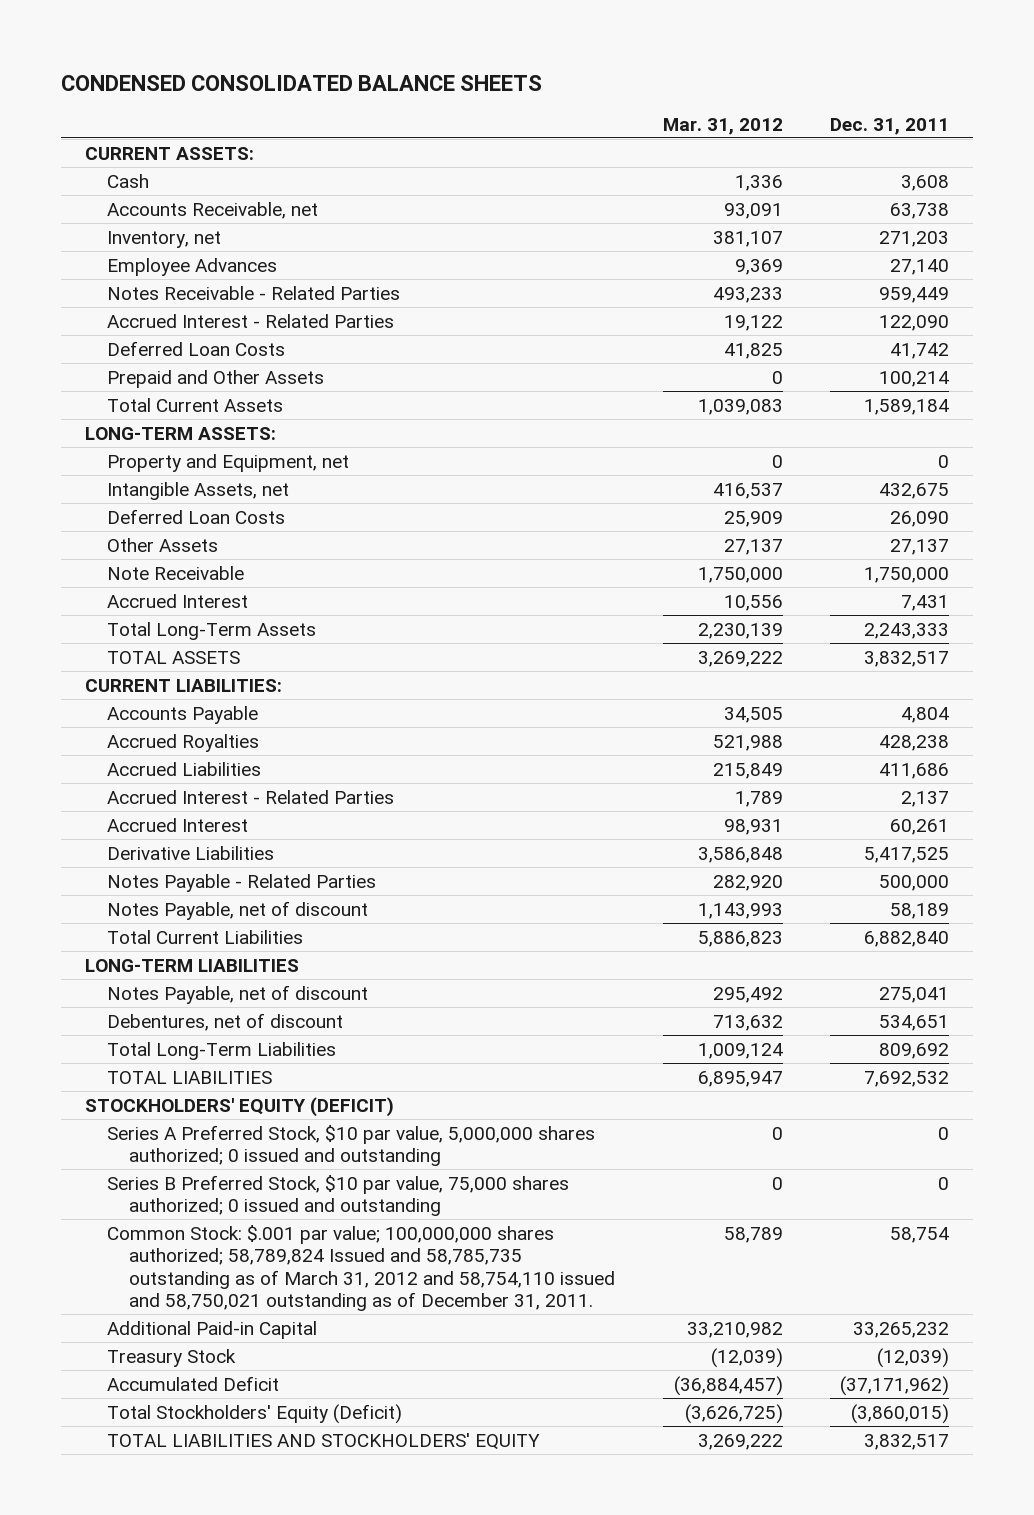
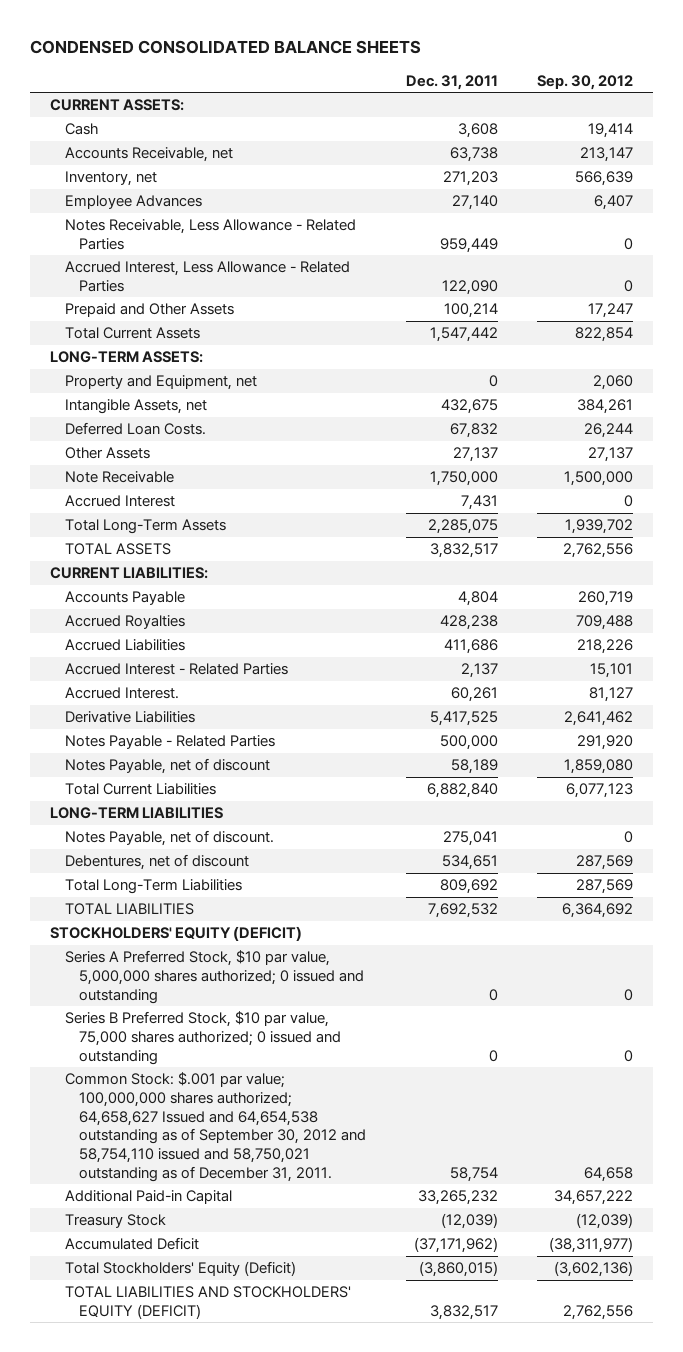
[662,117,783,135] Mar. 31, 2012 -> none
none -> [537,74,634,90] Sep. 30, 2012
[107,340,286,356] Deferred Loan Costs -> none
[107,285,401,300] Notes Receivable - Related Parties -> [64,219,356,250] Notes Receivable, Less Allowance - Related Parties
[107,313,395,328] Accrued Interest - Related Parties -> [64,261,350,292] Accrued Interest, Less Allowance - Related Parties
[863,398,949,415] 1,589,184 -> [429,327,498,343] 1,547,442
[107,508,286,524] Deferred Loan Costs -> [64,422,206,436] Deferred Loan Costs.
[889,510,949,527] 26,090 -> [449,423,498,439] 67,832
[863,622,949,639] 2,243,333 -> [427,519,498,535] 2,285,075
[107,817,249,832] Accrued Interest -> [64,687,179,700] Accrued Interest.
[107,984,369,1004] Notes Payable, net of discount -> [64,830,274,847] Notes Payable, net of discount.
[107,1224,616,1312] Common Stock: $.001 par value; 100,000,000 shares authorized; 58,789,824 Issued and 58,785,735 outstanding as of March 31, 2012 and 58,754,110 issued and 58,750,021 outstanding as of December 31, 2011. -> [64,1072,367,1182] Common Stock: $.001 par value; 100,000,000 shares authorized; 64,658,627 Issued and 64,654,538 outstanding as of September 30, 2012 and 58,754,110 issued and 58,750,021 outstanding as of December 31, 2011.
[107,1432,541,1450] TOTAL LIABILITIES AND STOCKHOLDERS' EQUITY -> [64,1286,351,1319] TOTAL LIABILITIES AND STOCKHOLDERS' EQUITY (DEFICIT)

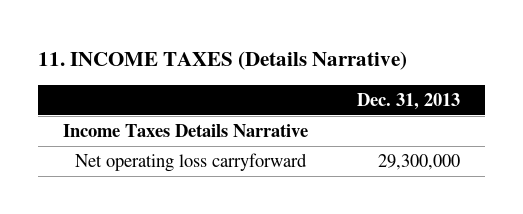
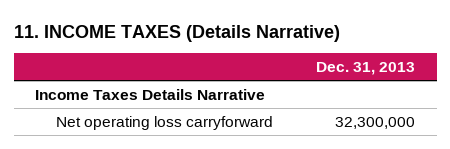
[378,154,461,171] 29,300,000 -> [334,116,415,129] 32,300,000

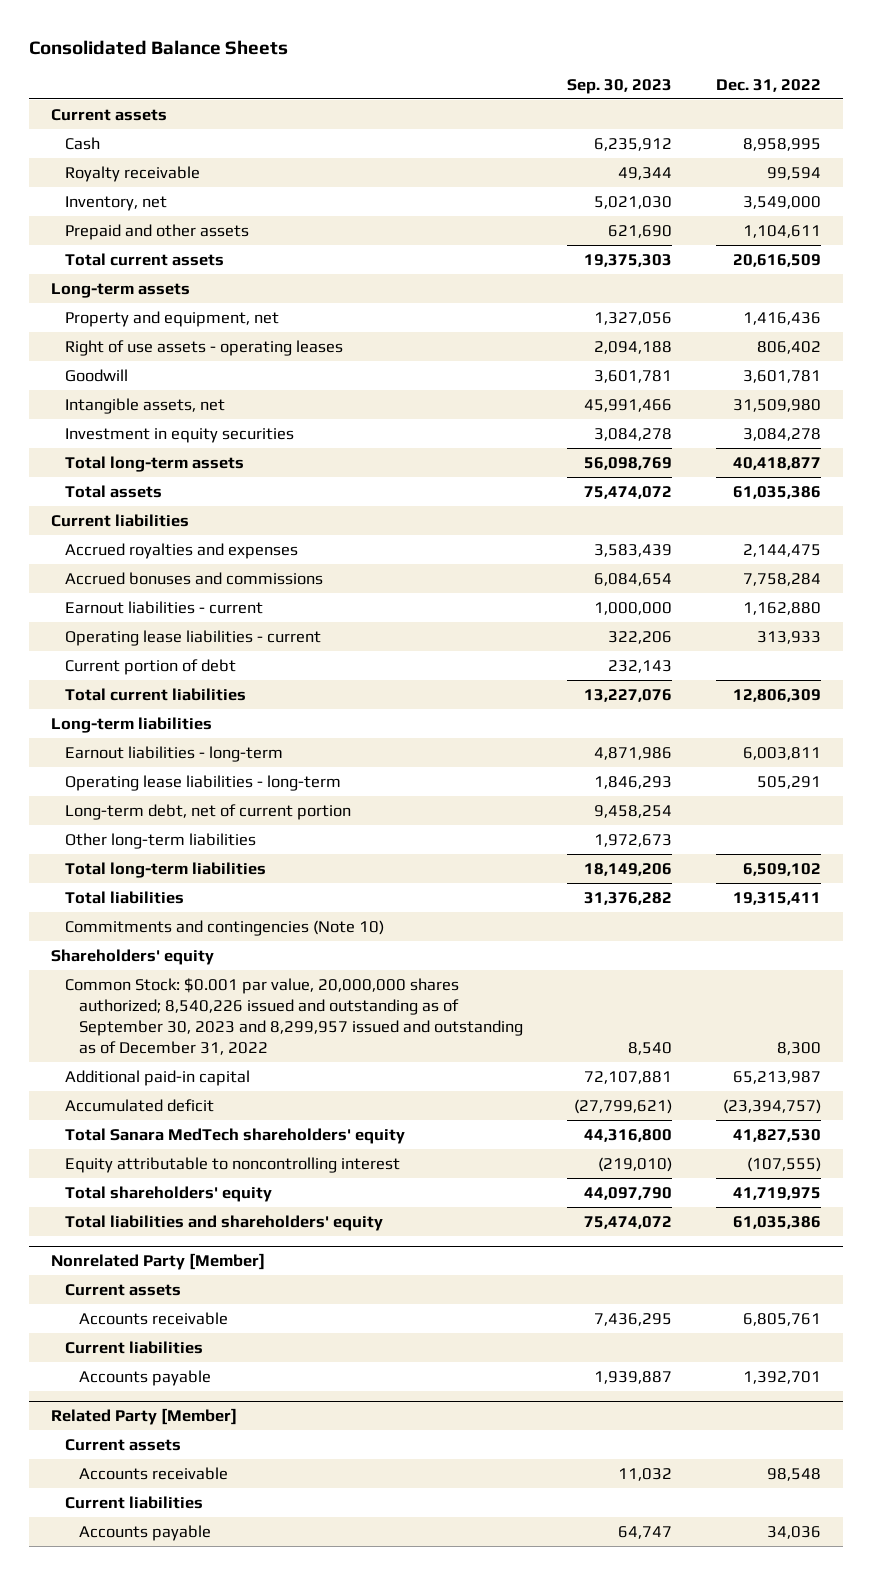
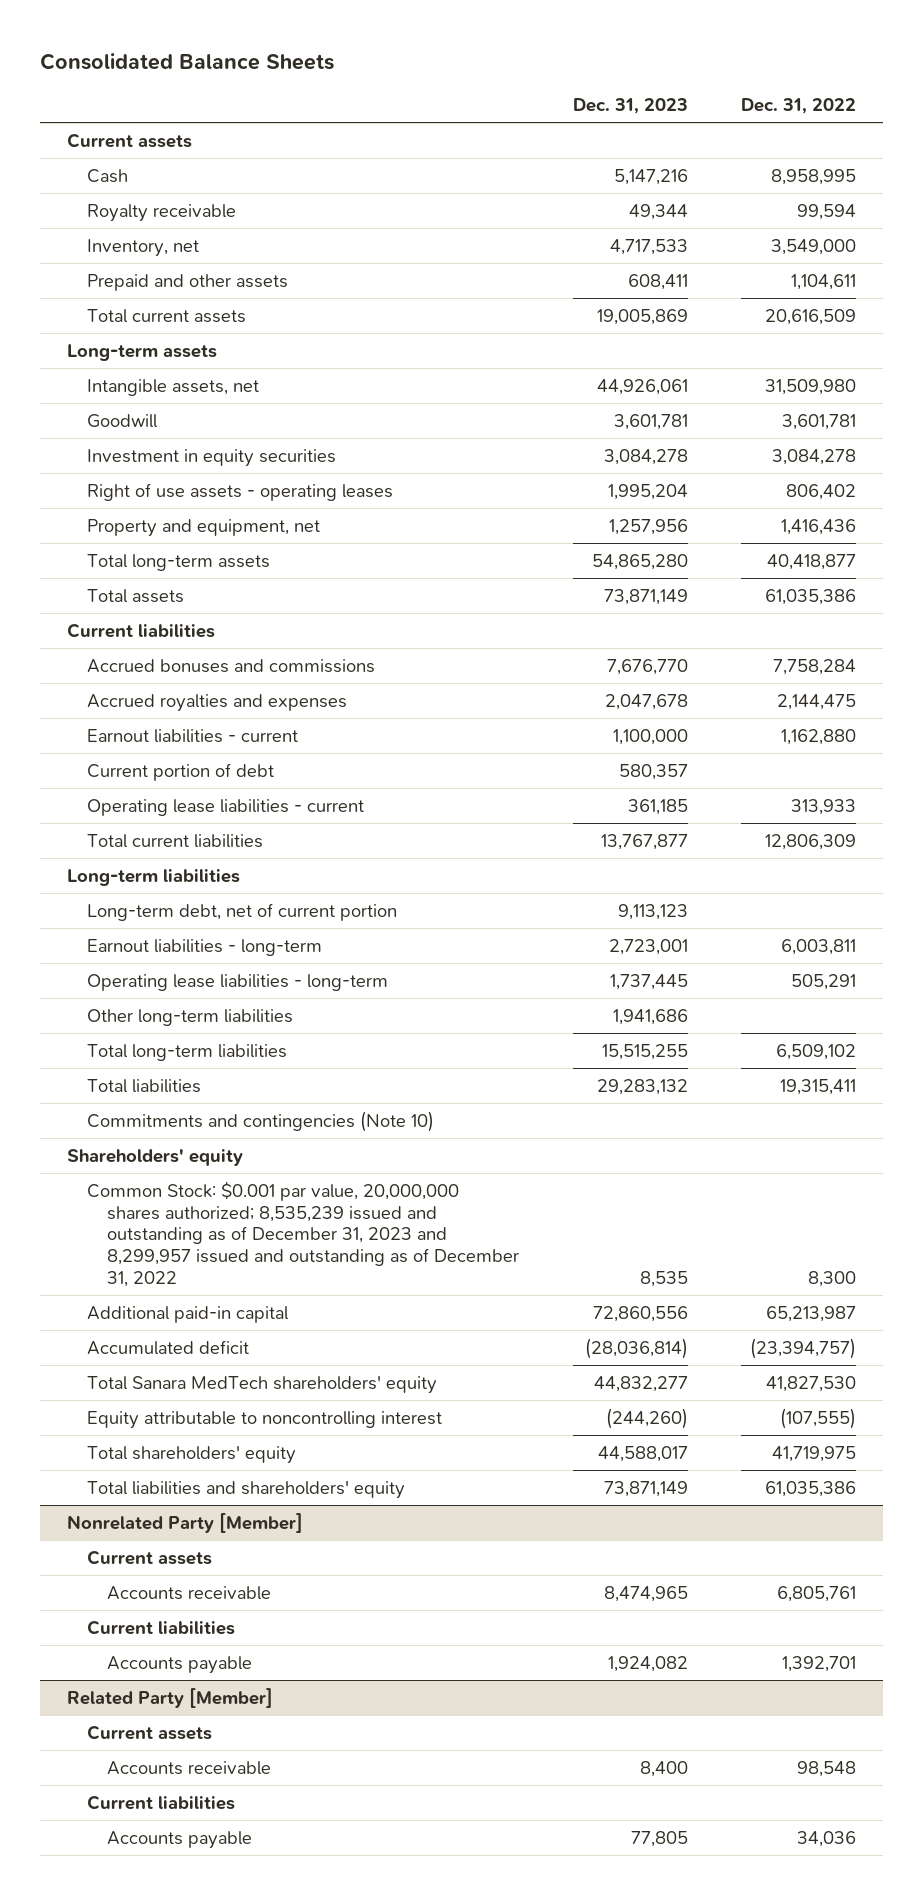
[567,78,673,94] Sep. 30, 2023 -> none
none -> [572,98,688,115] Dec. 31, 2023
[64,368,128,382] Goodwill -> [86,413,157,428] Goodwill
[64,339,343,356] Right of use assets - operating leases -> [86,482,393,501] Right of use assets - operating leases
[64,310,279,327] Property and equipment, net -> [86,518,320,537] Property and equipment, net
[64,542,298,559] Accrued royalties and expenses -> [86,693,347,712] Accrued royalties and expenses
[64,629,321,646] Operating lease liabilities - current -> [86,798,364,816] Operating lease liabilities - current
[64,803,351,820] Long-term debt, net of current portion -> [86,902,397,921] Long-term debt, net of current portion
[64,977,524,1055] Common Stock: $0.001 par value, 20,000,000 shares authorized; 8,540,226 issued and outstanding as of September 30, 2023 and 8,299,957 issued and outstanding as of December 31, 2022 -> [86,1180,520,1288] Common Stock: $0.001 par value, 20,000,000 shares authorized; 8,535,239 issued and outstanding as of December 31, 2023 and 8,299,957 issued and outstanding as of December 31, 2022

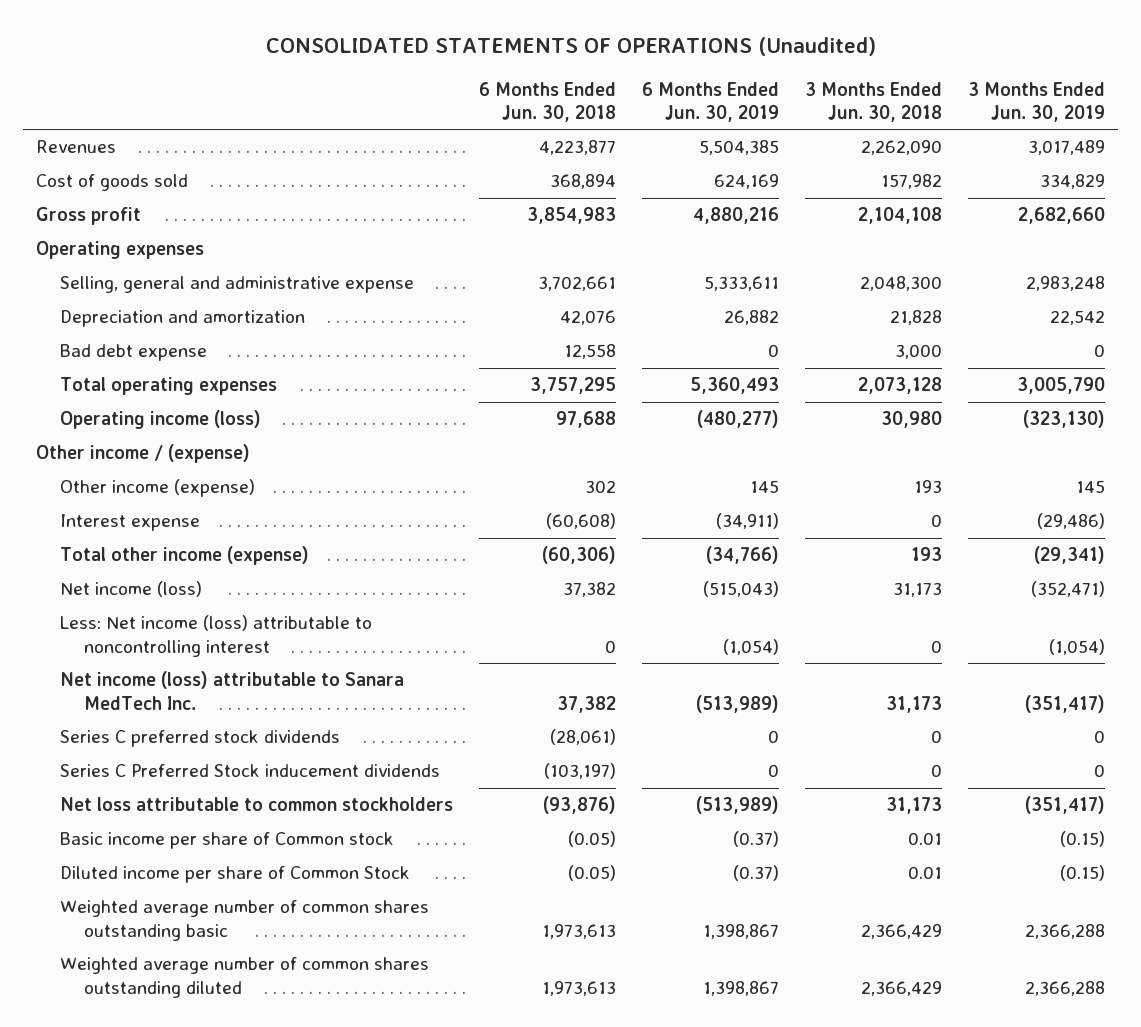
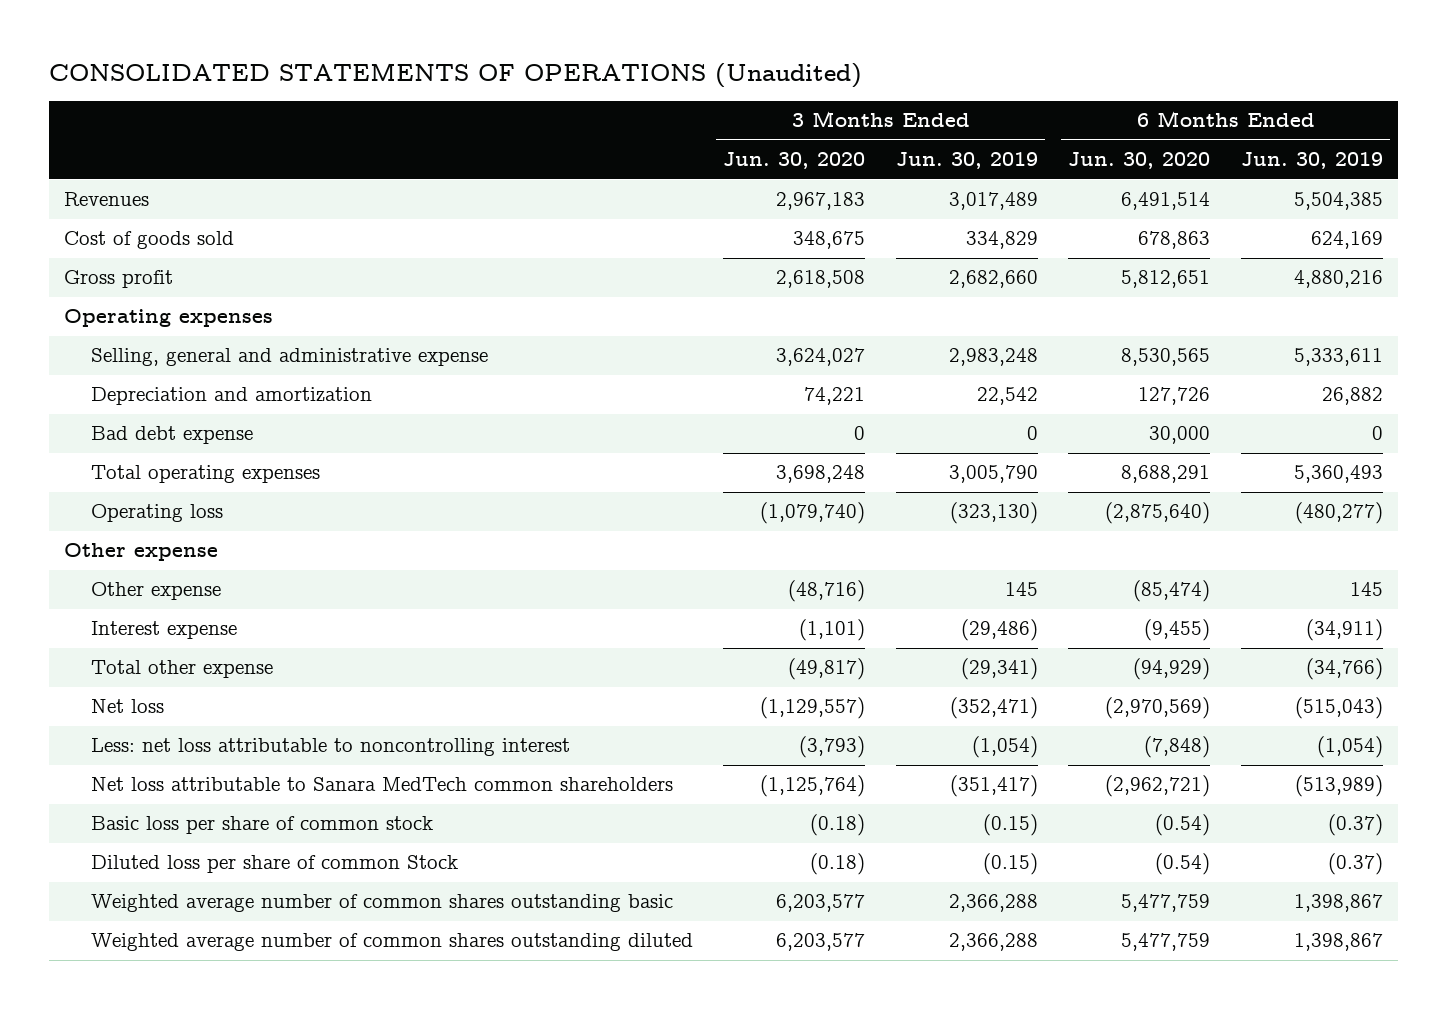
[479,81,617,122] 6 Months Ended Jun. 30, 2018 -> none
[804,81,942,122] 3 Months Ended Jun. 30, 2018 -> none
none -> [723,152,866,170] Jun. 30, 2020
none -> [1068,152,1211,170] Jun. 30, 2020
[60,410,262,430] Operating income (loss) -> [90,504,223,523] Operating loss
[36,444,251,464] Other income / (expense) -> [64,543,219,562] Other expense
[60,479,256,498] Other income (expense) -> [90,582,221,601] Other expense
[60,730,341,748] Series C preferred stock dividends -> none
[60,764,441,778] Series C Preferred Stock inducement dividends -> none
[60,797,454,812] Net loss attributable to common stockholders -> none
[60,546,310,566] Total other income (expense) -> [90,660,273,679] Total other expense
[60,581,203,598] Net income (loss) -> [90,699,164,714] Net loss
[60,615,373,657] Less: Net income (loss) attributable to noncontrolling interest -> [90,738,570,757] Less: net loss attributable to noncontrolling interest
[60,671,405,710] Net income (loss) attributable to Sanara MedTech Inc. -> [90,777,673,792] Net loss attributable to Sanara MedTech common shareholders
[60,832,395,850] Basic income per share of Common stock -> [90,816,433,835] Basic loss per share of common stock
[60,866,411,884] Diluted income per share of Common Stock -> [90,855,458,874] Diluted loss per share of common Stock

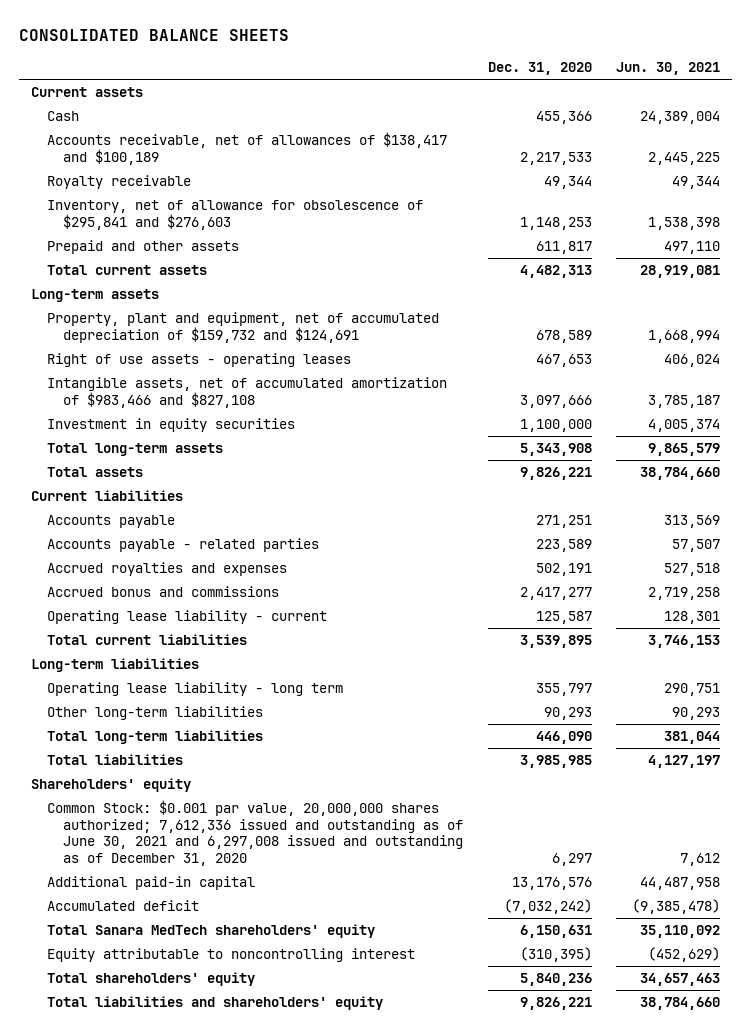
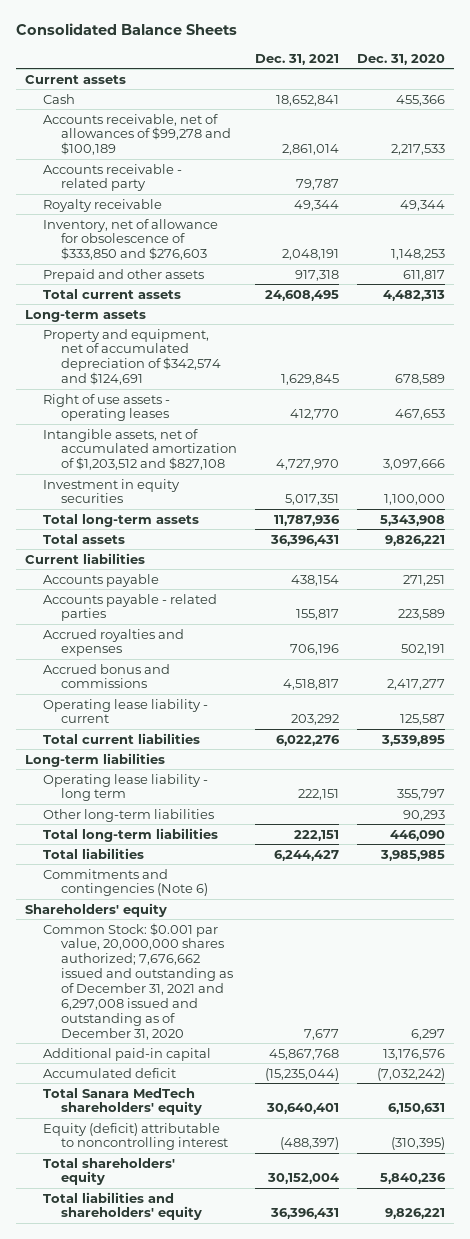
[19,29,290,42] CONSOLIDATED BALANCE SHEETS -> [15,23,237,36] Consolidated Balance Sheets
[616,62,721,76] Jun. 30, 2021 -> none
none -> [254,53,339,65] Dec. 31, 2021
[47,132,448,165] Accounts receivable, net of allowances of $138,417 and $100,189 -> [42,113,231,156] Accounts receivable, net of allowances of $99,278 and $100,189
none -> [42,163,182,192] Accounts receivable - related party
[47,200,424,230] Inventory, net of allowance for obsolescence of $295,841 and $276,603 -> [42,218,218,261] Inventory, net of allowance for obsolescence of $333,850 and $276,603
[47,312,440,343] Property, plant and equipment, net of accumulated depreciation of $159,732 and $124,691 -> [42,328,221,386] Property and equipment, net of accumulated depreciation of $342,574 and $124,691
[47,377,448,408] Intangible assets, net of accumulated amortization of $983,466 and $827,108 -> [42,428,237,471] Intangible assets, net of accumulated amortization of $1,203,512 and $827,108
none -> [42,868,208,897] Commitments and contingencies (Note 6)
[47,800,464,867] Common Stock: $0.001 par value, 20,000,000 shares authorized; 7,612,336 issued and outstanding as of June 30, 2021 and 6,297,008 issued and outstanding as of December 31, 2020 -> [42,922,233,1040] Common Stock: $0.001 par value, 20,000,000 shares authorized; 7,676,662 issued and outstanding as of December 31, 2021 and 6,297,008 issued and outstanding as of December 31, 2020
[47,948,416,963] Equity attributable to noncontrolling interest -> [42,1122,228,1151] Equity (deficit) attributable to noncontrolling interest

